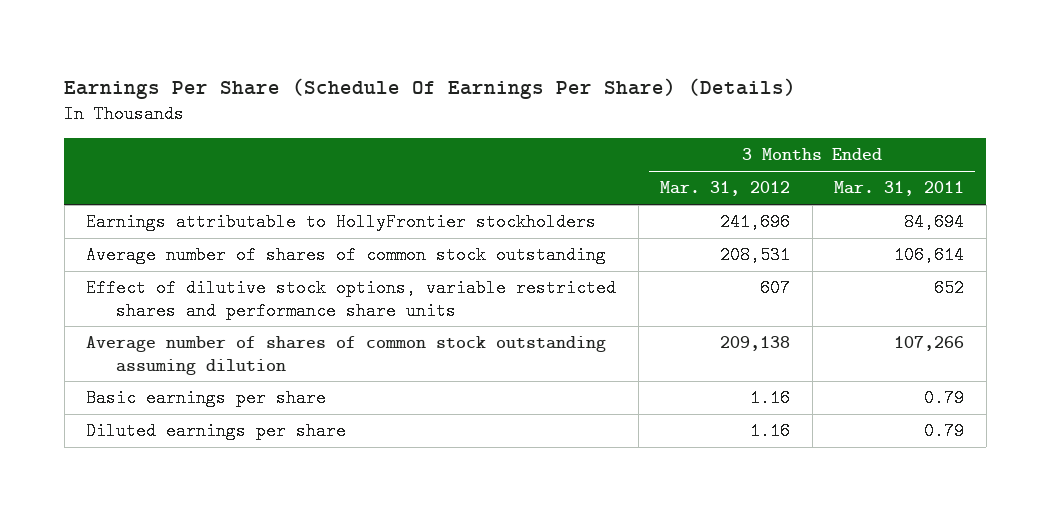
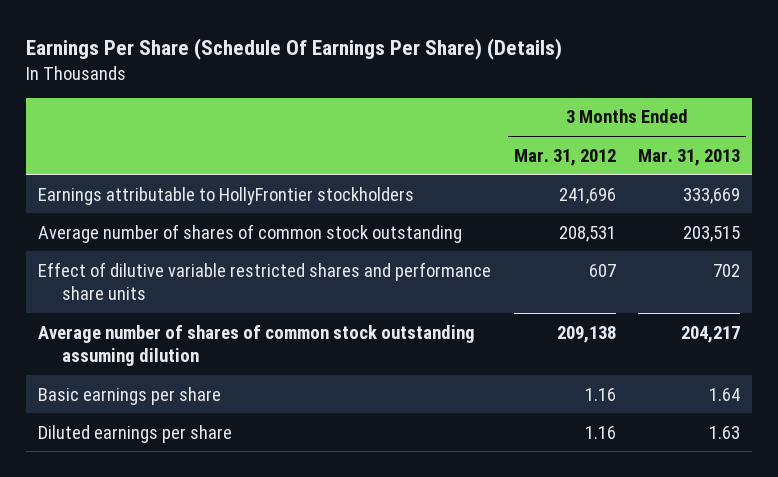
[834,181,965,197] Mar. 31, 2011 -> none
none -> [638,148,741,166] Mar. 31, 2013
[86,279,617,320] Effect of dilutive stock options, variable restricted shares and performance share units -> [37,261,491,301] Effect of dilutive variable restricted shares and performance share units

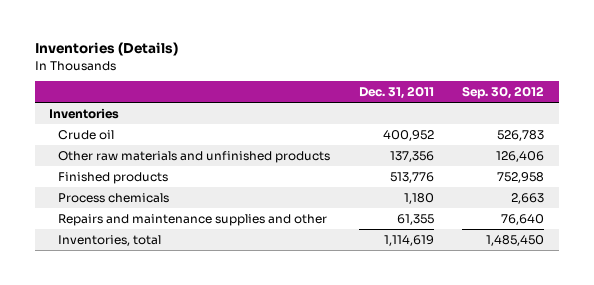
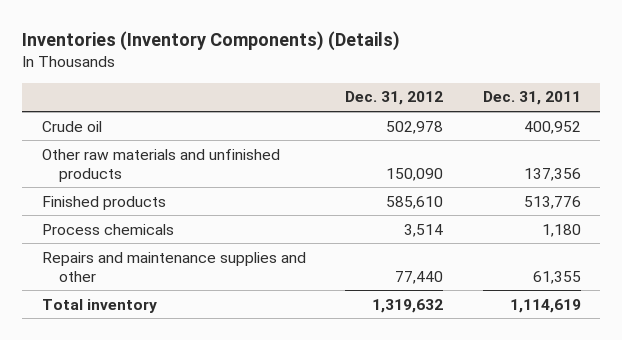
[34,42,178,57] Inventories (Details) -> [22,31,401,52] Inventories (Inventory Components) (Details)
[462,86,545,100] Sep. 30, 2012 -> none
none -> [345,91,444,106] Dec. 31, 2012
[49,107,120,119] Inventories -> none
[58,234,162,246] Inventories, total -> [41,298,157,313] Total inventory

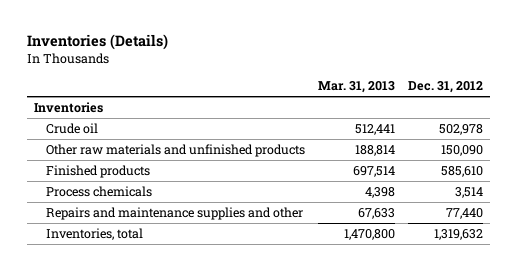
[22,31,401,52] Inventories (Inventory Components) (Details) -> [27,34,169,51] Inventories (Details)
[482,91,581,106] Dec. 31, 2011 -> none
none -> [317,81,395,94] Mar. 31, 2013
none -> [33,101,103,113] Inventories
[41,298,157,313] Total inventory -> [45,227,143,240] Inventories, total

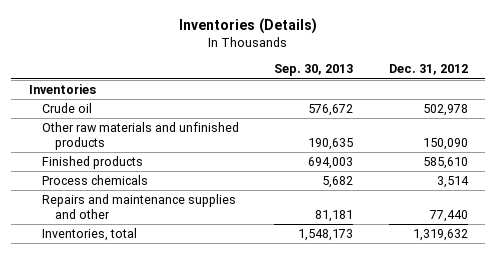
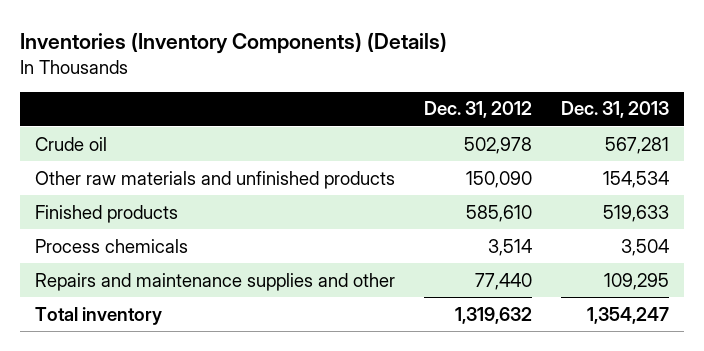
[179,18,318,35] Inventories (Details) -> [20,31,448,54] Inventories (Inventory Components) (Details)
[274,64,354,77] Sep. 30, 2013 -> none
none -> [561,101,670,119] Dec. 31, 2013
[29,83,97,94] Inventories -> none
[41,227,137,241] Inventories, total -> [34,306,162,325] Total inventory

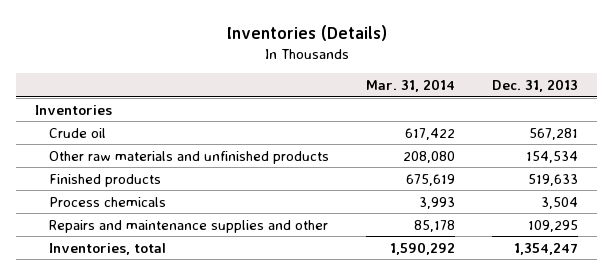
[20,31,448,54] Inventories (Inventory Components) (Details) -> [226,25,387,42] Inventories (Details)
[424,101,533,119] Dec. 31, 2012 -> none
none -> [366,79,456,93] Mar. 31, 2014
none -> [35,104,113,115] Inventories
[34,306,162,325] Total inventory -> [48,242,166,255] Inventories, total

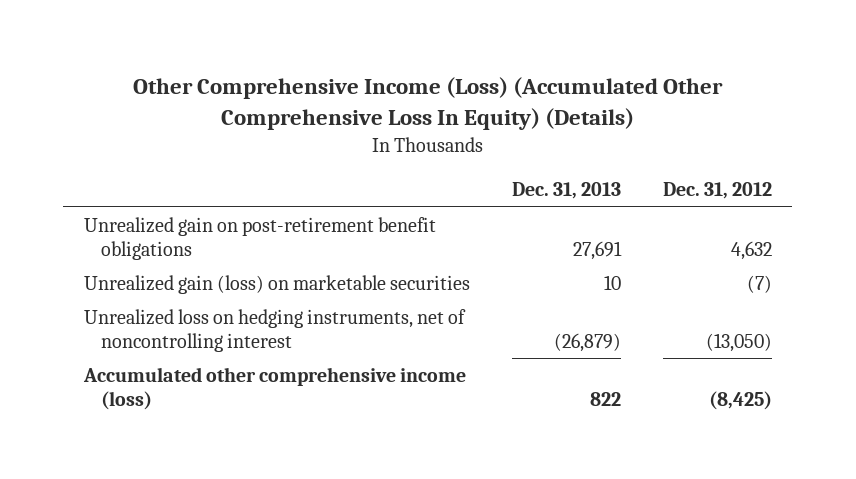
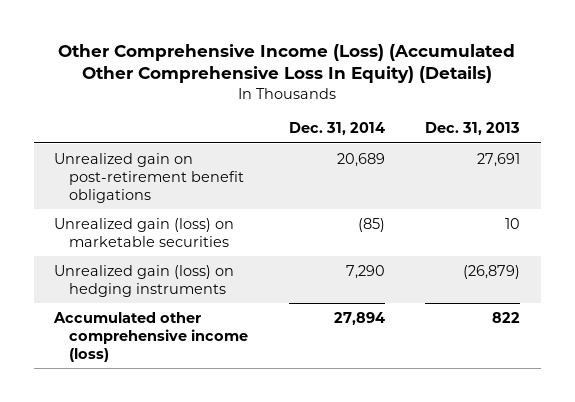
[662,182,772,200] Dec. 31, 2012 -> none
none -> [288,122,385,136] Dec. 31, 2014
[84,308,467,352] Unrealized loss on hedging instruments, net of noncontrolling interest -> [54,264,235,297] Unrealized gain (loss) on hedging instruments

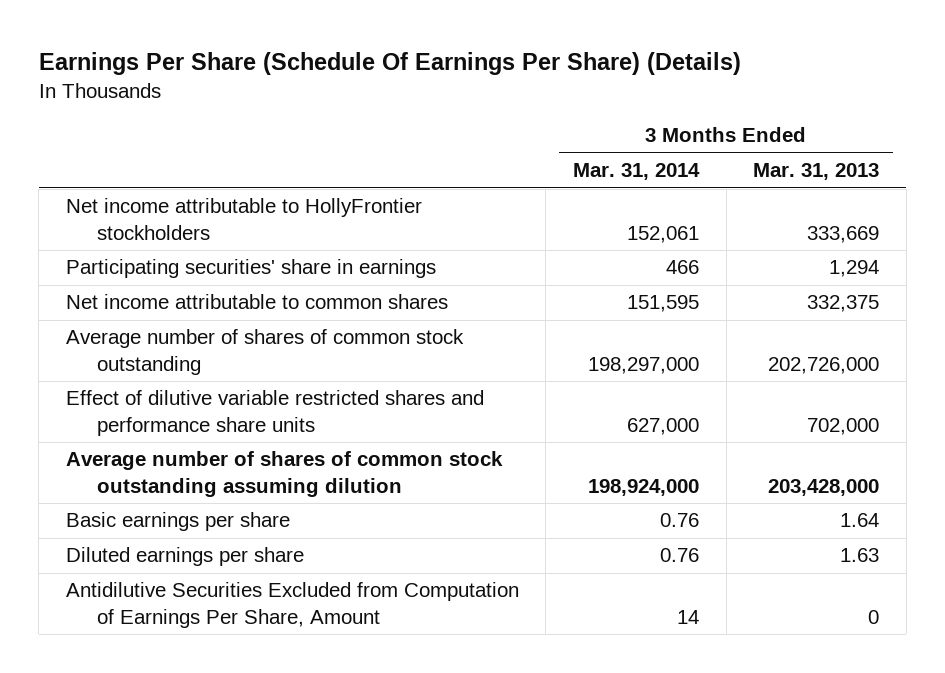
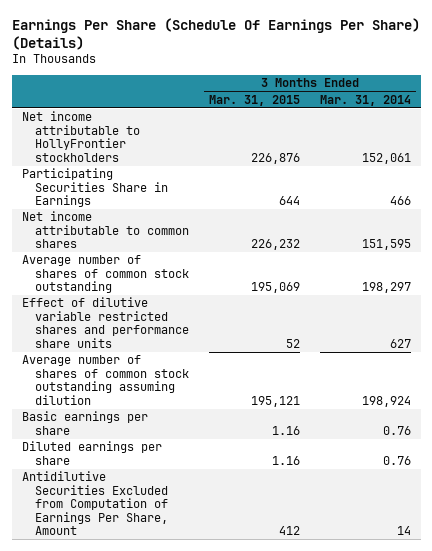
[753,163,880,181] Mar. 31, 2013 -> none
none -> [209,94,301,106] Mar. 31, 2015
[65,259,436,279] Participating securities' share in earnings -> [21,168,169,208] Participating Securities Share in Earnings
[587,356,699,374] 198,297,000 -> [361,282,411,294] 198,297
[626,417,699,435] 627,000 -> [389,338,411,348] 627
[587,478,699,496] 198,924,000 -> [361,395,411,407] 198,924

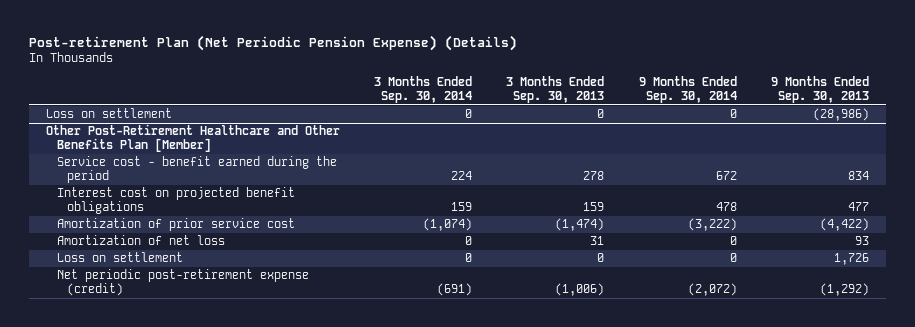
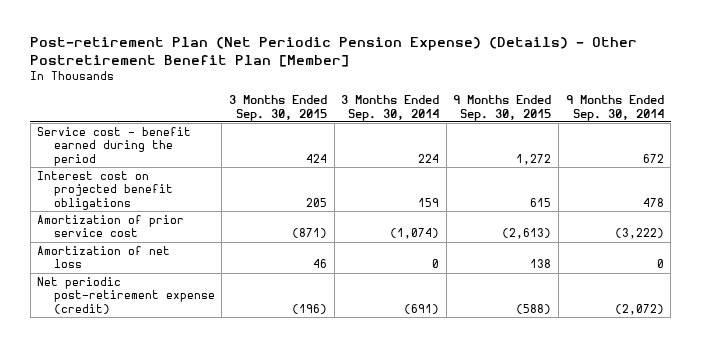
[29,34,518,51] Post-retirement Plan (Net Periodic Pension Expense) (Details) -> [30,37,638,67] Post-retirement Plan (Net Periodic Pension Expense) (Details) - Other Postretirement Benefit Plan [Member]
[506,76,605,104] 3 Months Ended Sep. 30, 2013 -> none
[770,76,869,104] 9 Months Ended Sep. 30, 2013 -> none
none -> [228,94,327,121] 3 Months Ended Sep. 30, 2015
none -> [453,94,552,121] 9 Months Ended Sep. 30, 2015
[46,108,173,119] Loss on settlement -> none
[46,124,341,153] Other Post-Retirement Healthcare and Other Benefits Plan [Member] -> none
[56,252,183,263] Loss on settlement -> none

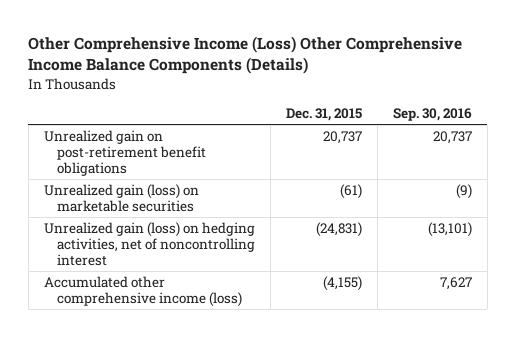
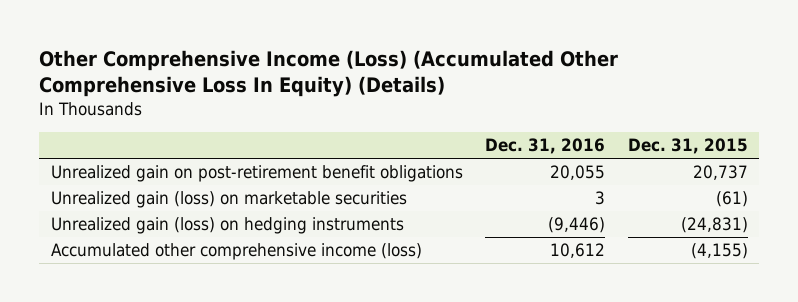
[28,36,463,75] Other Comprehensive Income (Loss) Other Comprehensive Income Balance Components (Details) -> [39,49,619,97] Other Comprehensive Income (Loss) (Accumulated Other Comprehensive Loss In Equity) (Details)
[392,108,472,122] Sep. 30, 2016 -> none
none -> [485,138,606,155] Dec. 31, 2016
[43,221,256,266] Unrealized gain (loss) on hedging activities, net of noncontrolling interest -> [50,217,404,235] Unrealized gain (loss) on hedging instruments

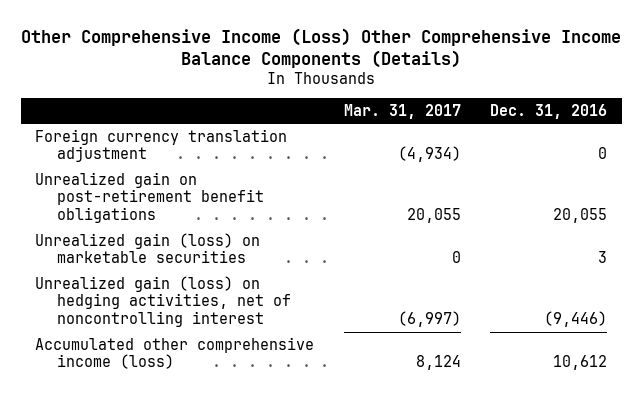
[39,49,619,97] Other Comprehensive Income (Loss) (Accumulated Other Comprehensive Loss In Equity) (Details) -> [21,27,622,68] Other Comprehensive Income (Loss) Other Comprehensive Income Balance Components (Details)
[627,138,748,155] Dec. 31, 2015 -> none
none -> [343,104,461,120] Mar. 31, 2017
none -> [35,128,288,163] Foreign currency translation adjustment
[50,217,404,235] Unrealized gain (loss) on hedging instruments -> [35,275,292,328] Unrealized gain (loss) on hedging activities, net of noncontrolling interest

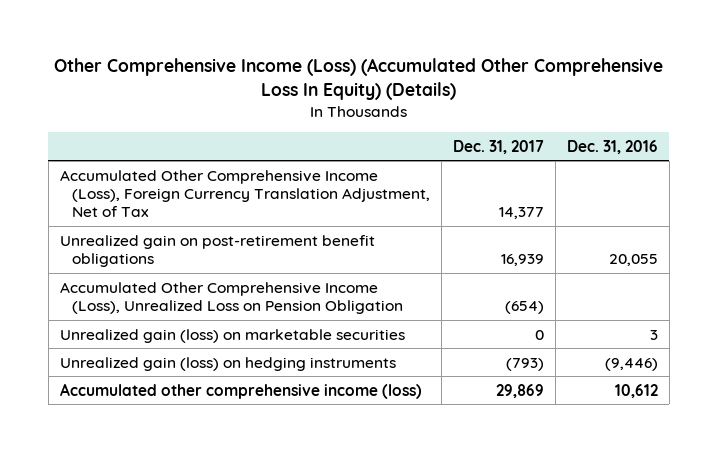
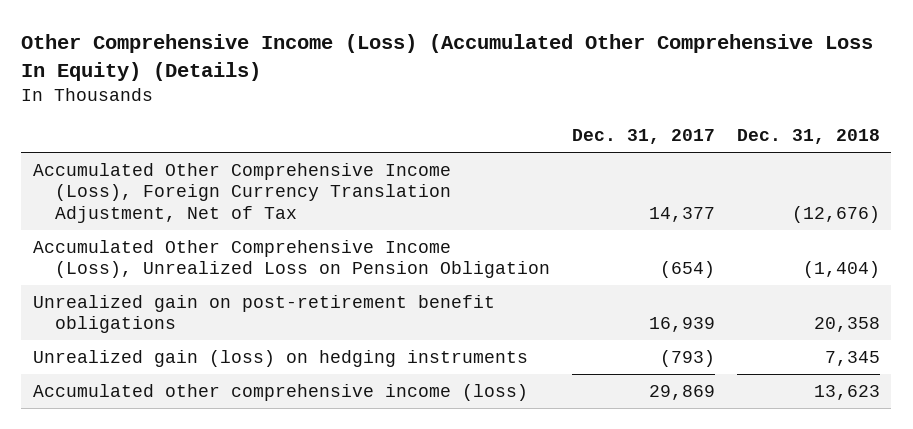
[566,139,658,154] Dec. 31, 2016 -> none
none -> [737,129,881,145] Dec. 31, 2018
[59,328,405,343] Unrealized gain (loss) on marketable securities -> none
[59,234,375,267] Unrealized gain on post-retirement benefit obligations -> [32,294,495,334] Unrealized gain on post-retirement benefit obligations

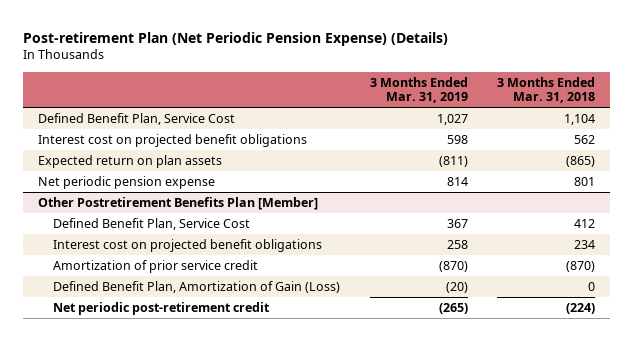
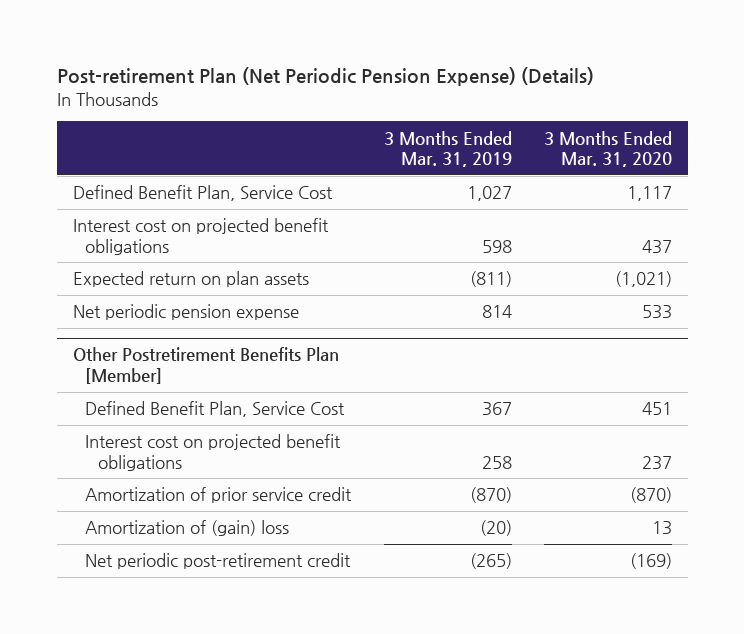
[496,76,595,104] 3 Months Ended Mar. 31, 2018 -> none
none -> [543,130,672,168] 3 Months Ended Mar. 31, 2020
[53,280,341,293] Defined Benefit Plan, Amortization of Gain (Loss) -> [85,520,290,537] Amortization of (gain) loss

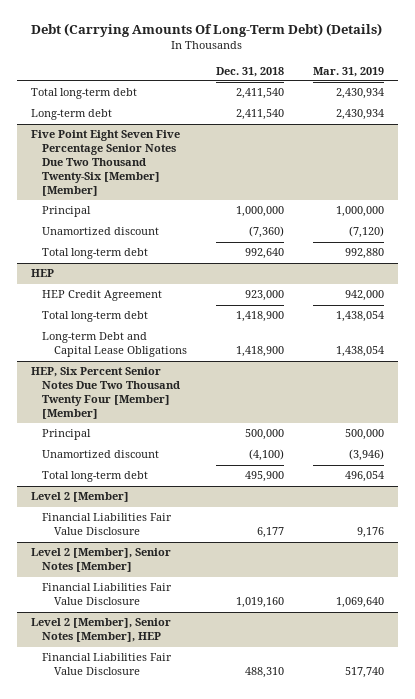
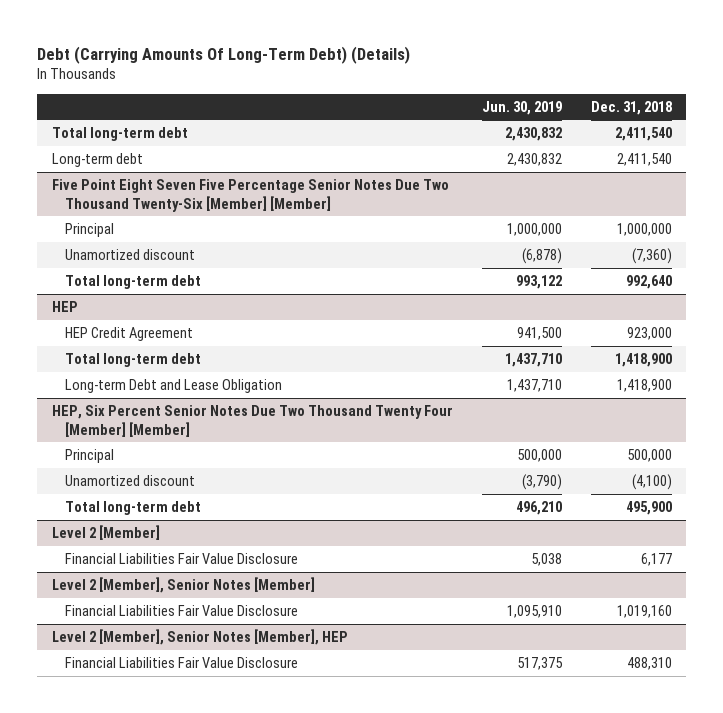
[312,66,384,77] Mar. 31, 2019 -> none
none -> [481,100,562,115] Jun. 30, 2019
[42,332,187,358] Long-term Debt and Capital Lease Obligations -> [64,379,282,394] Long-term Debt and Lease Obligation

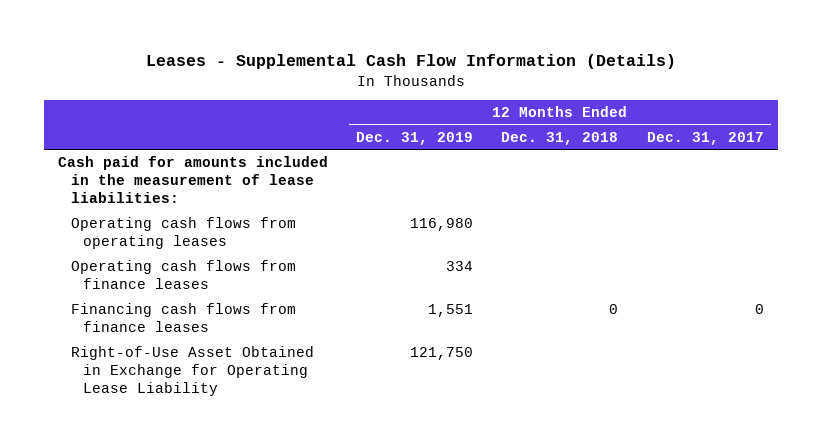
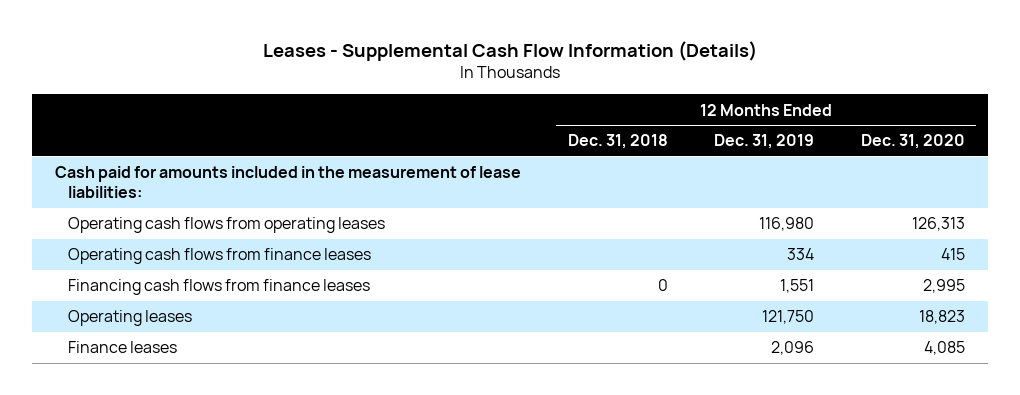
[646,131,764,145] Dec. 31, 2017 -> none
none -> [860,134,965,150] Dec. 31, 2020
[70,346,314,397] Right-of-Use Asset Obtained in Exchange for Operating Lease Liability -> [67,310,192,327] Operating leases
none -> [67,341,177,354] Finance leases

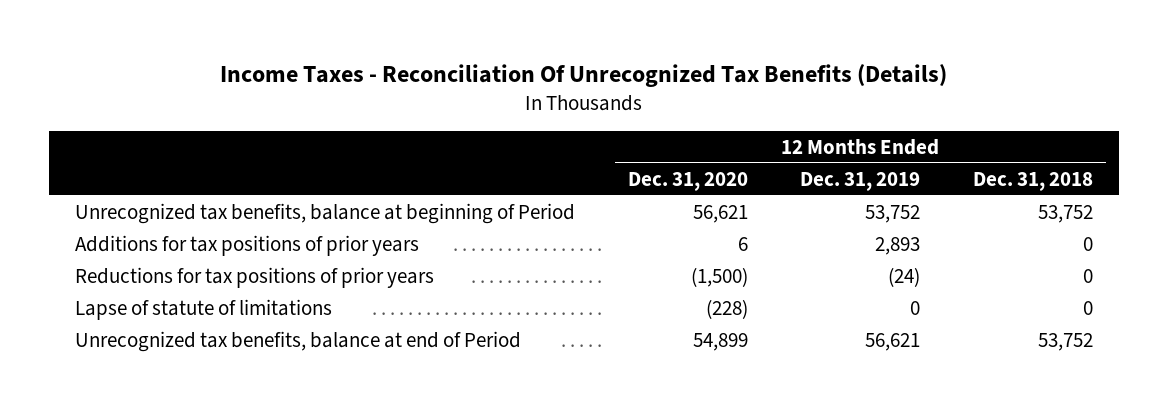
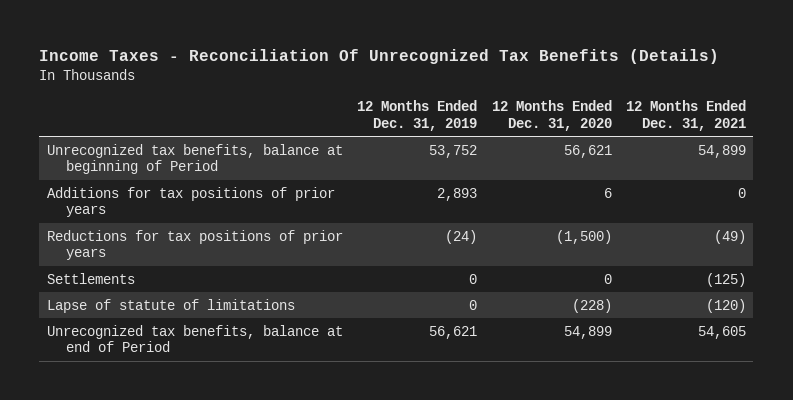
[972,171,1093,191] Dec. 31, 2018 -> none
none -> [626,100,747,131] 12 Months Ended Dec. 31, 2021
none -> [46,272,135,284] Settlements

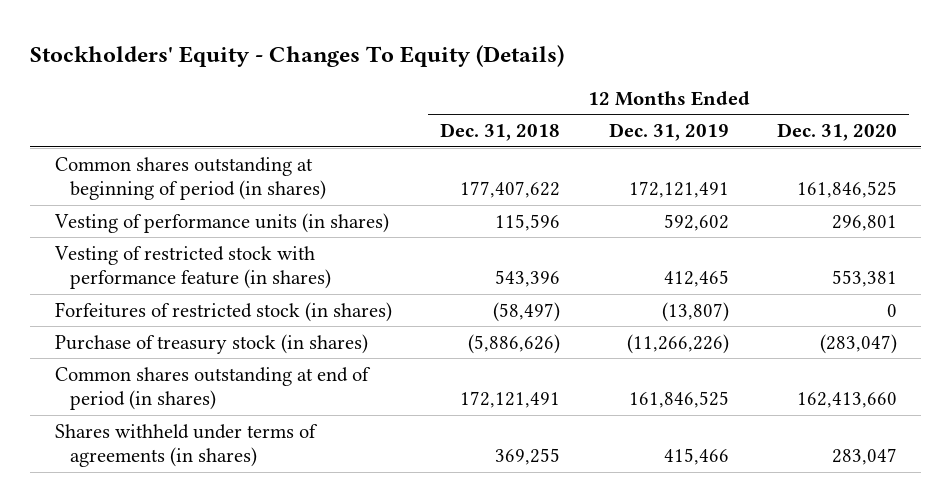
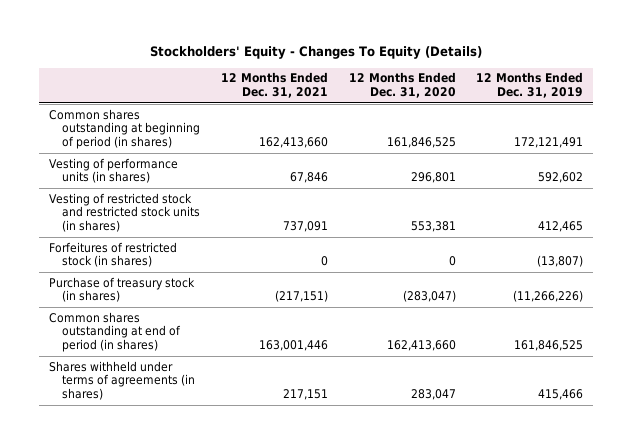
[440,123,561,142] Dec. 31, 2018 -> none
none -> [220,72,328,99] 12 Months Ended Dec. 31, 2021
[53,245,331,290] Vesting of restricted stock with performance feature (in shares) -> [49,192,201,233] Vesting of restricted stock and restricted stock units (in shares)

